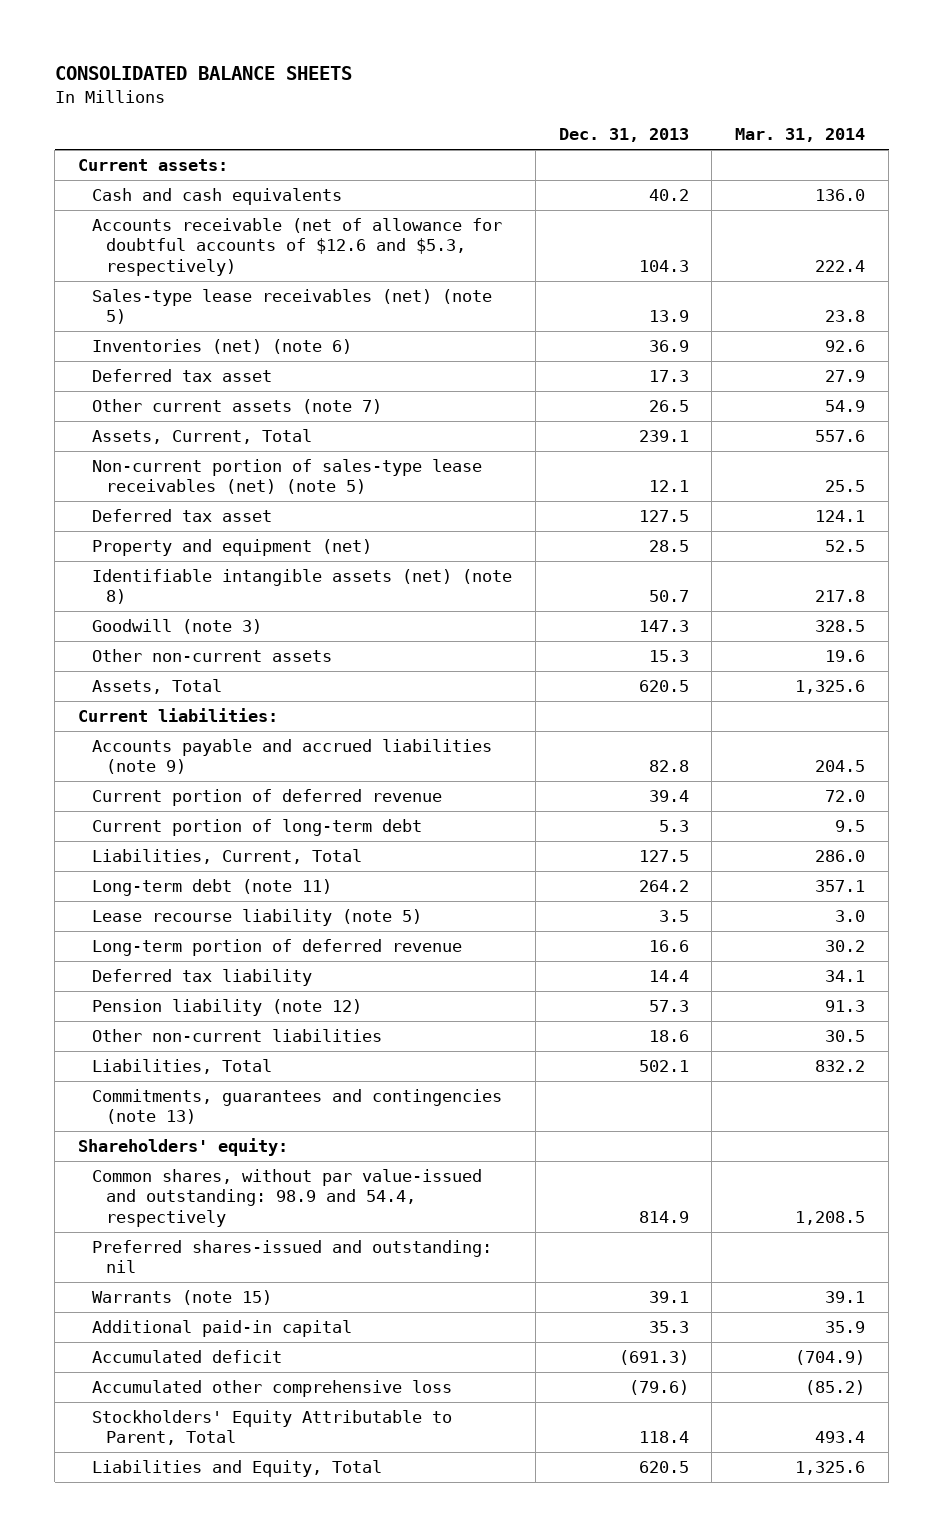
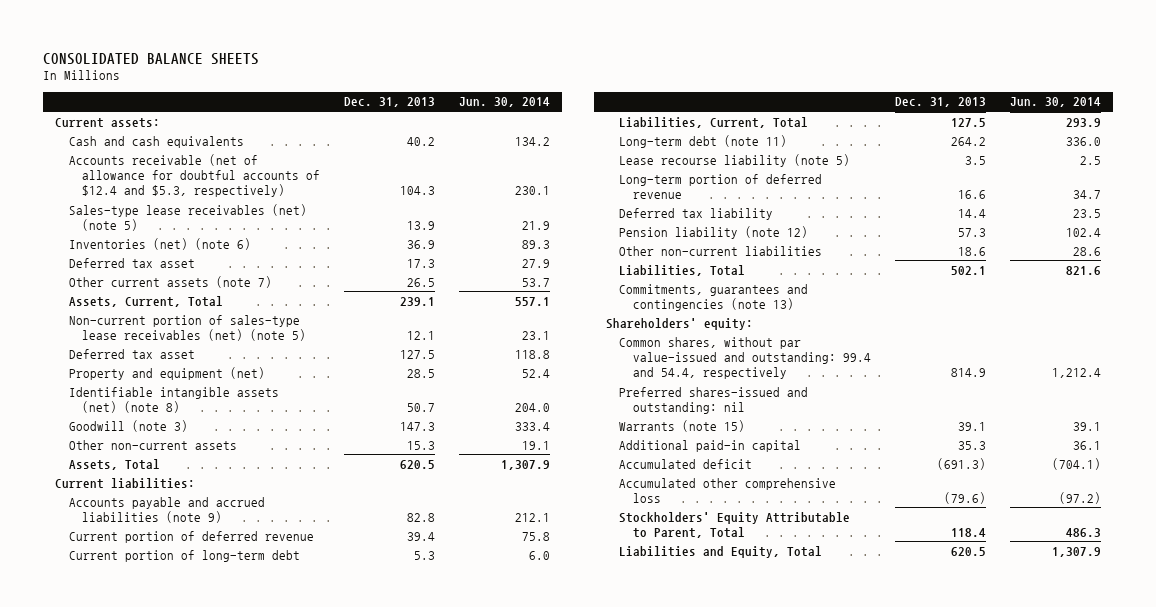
[735,128,866,143] Mar. 31, 2014 -> none
none -> [459,97,551,108] Jun. 30, 2014
[92,218,503,276] Accounts receivable (net of allowance for doubtful accounts of $12.6 and $5.3, respectively) -> [68,153,321,198] Accounts receivable (net of allowance for doubtful accounts of $12.4 and $5.3, respectively)
[92,1169,483,1227] Common shares, without par value-issued and outstanding: 98.9 and 54.4, respectively -> [619,336,871,380] Common shares, without par value-issued and outstanding: 99.4 and 54.4, respectively

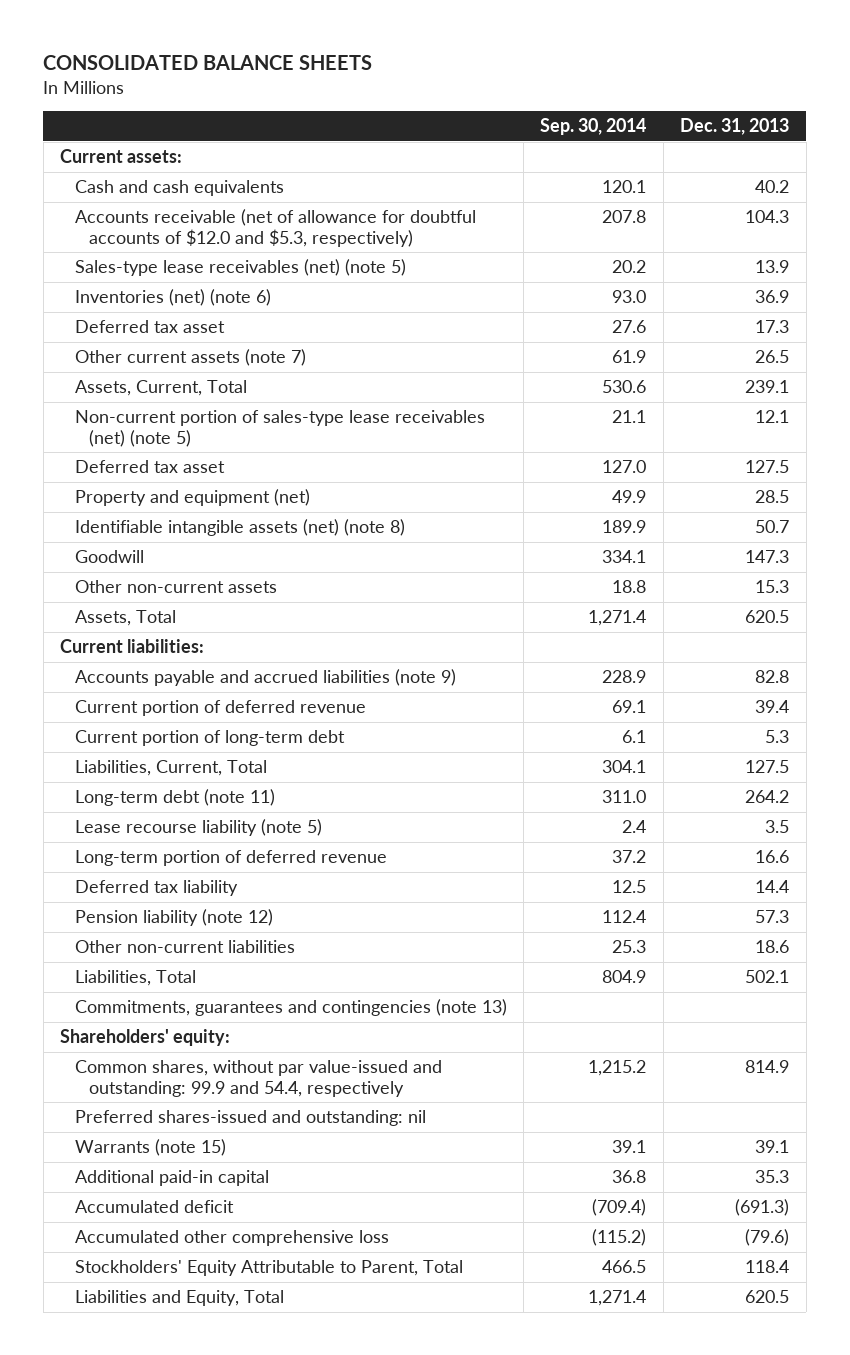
[459,97,551,108] Jun. 30, 2014 -> none
none -> [540,118,647,136] Sep. 30, 2014
[68,153,321,198] Accounts receivable (net of allowance for doubtful accounts of $12.4 and $5.3, respectively) -> [74,209,476,247] Accounts receivable (net of allowance for doubtful accounts of $12.0 and $5.3, respectively)
[68,419,188,432] Goodwill (note 3) -> [74,550,144,564] Goodwill
[619,336,871,380] Common shares, without par value-issued and outstanding: 99.4 and 54.4, respectively -> [74,1060,442,1097] Common shares, without par value-issued and outstanding: 99.9 and 54.4, respectively

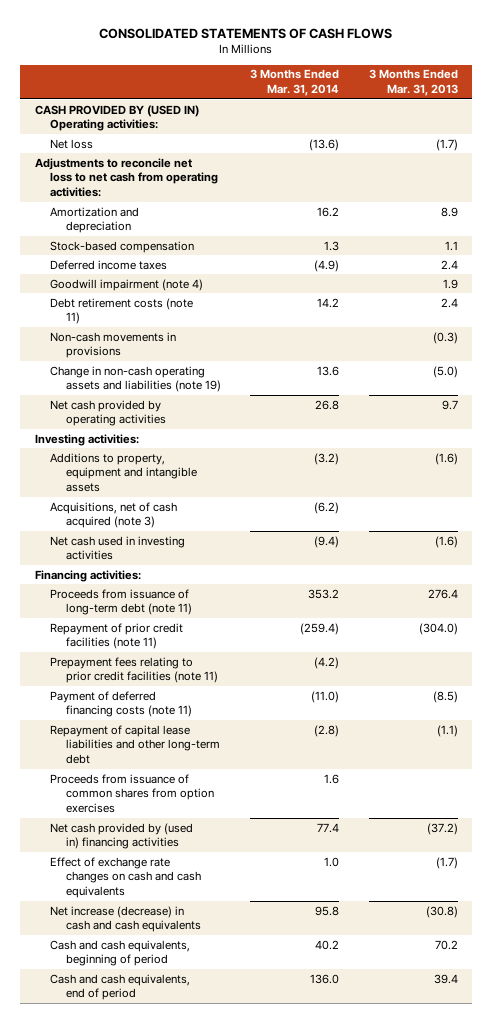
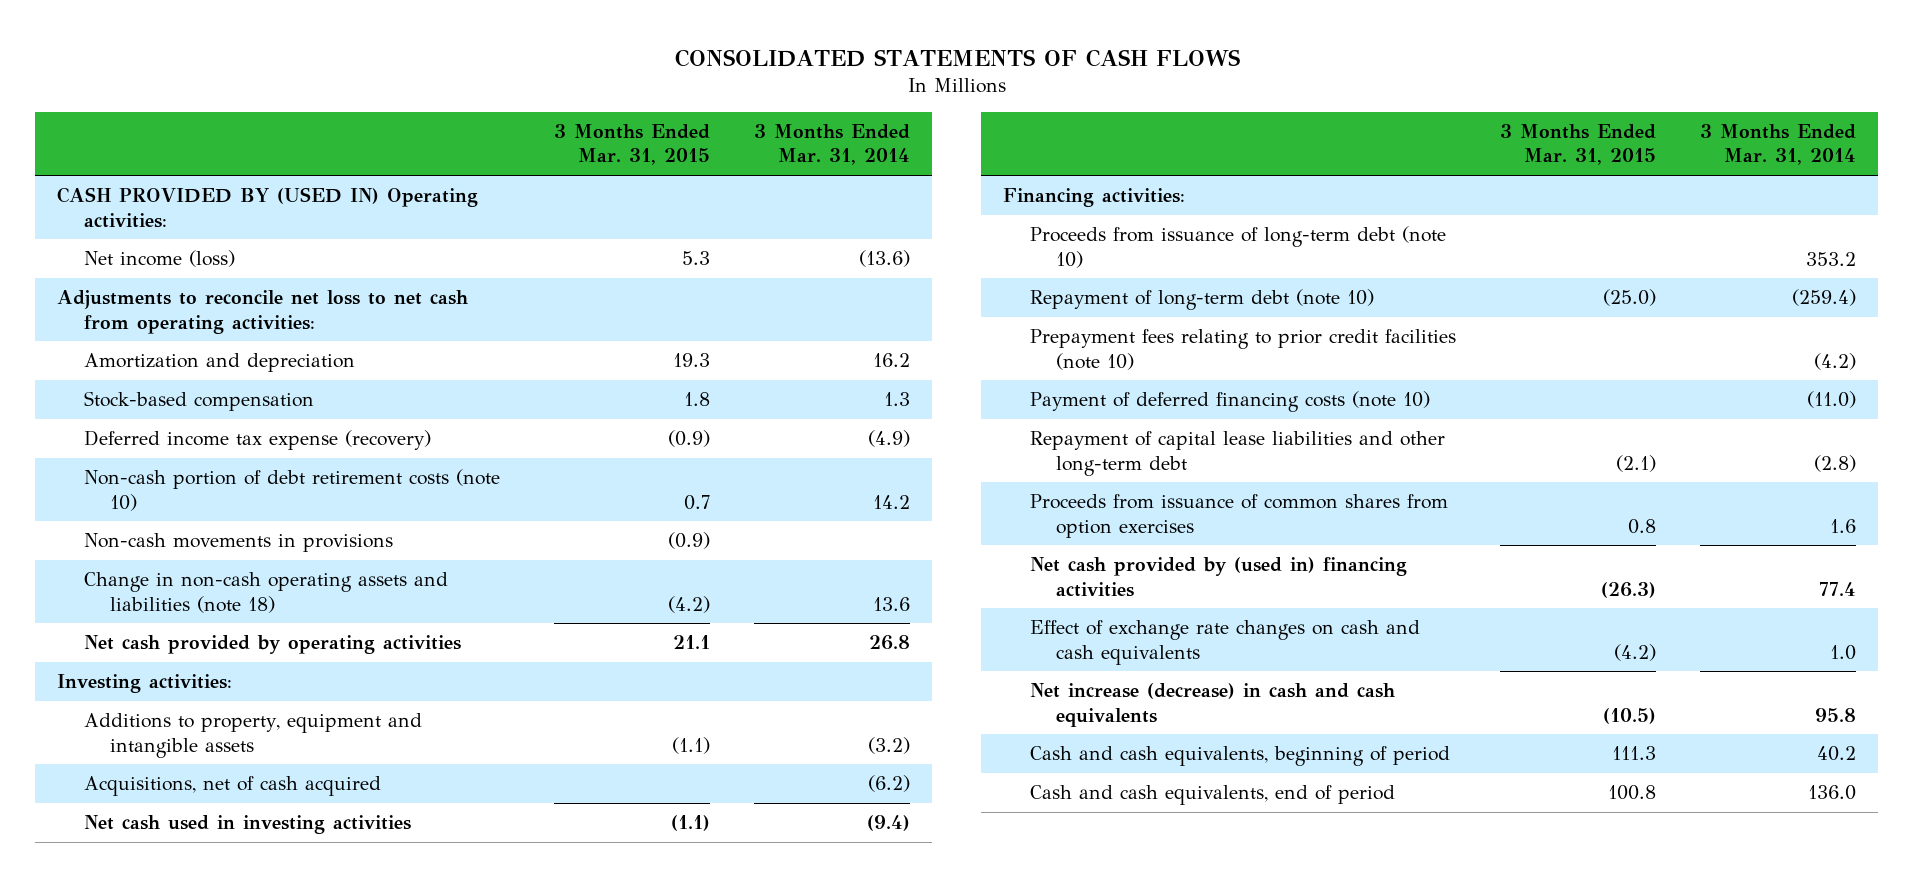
[368,69,458,97] 3 Months Ended Mar. 31, 2013 -> none
none -> [553,124,710,166] 3 Months Ended Mar. 31, 2015
[50,138,94,149] Net loss -> [83,250,235,268] Net income (loss)
[50,278,204,291] Goodwill impairment (note 4) -> none
[50,259,168,270] Deferred income taxes -> [83,430,431,451] Deferred income tax expense (recovery)
[50,297,194,325] Debt retirement costs (note 11) -> [83,469,500,511] Non-cash portion of debt retirement costs (note 10)
[50,365,222,393] Change in non-cash operating assets and liabilities (note 19) -> [83,572,448,613] Change in non-cash operating assets and liabilities (note 18)
[50,501,178,529] Acquisitions, net of cash acquired (note 3) -> [83,776,381,797] Acquisitions, net of cash acquired
[50,588,193,616] Proceeds from issuance of long-term debt (note 11) -> [1029,226,1446,268] Proceeds from issuance of long-term debt (note 10)
[50,622,184,650] Repayment of prior credit facilities (note 11) -> [1029,289,1374,311] Repayment of long-term debt (note 10)
[50,656,219,684] Prepayment fees relating to prior credit facilities (note 11) -> [1029,329,1456,370] Prepayment fees relating to prior credit facilities (note 10)
[50,690,193,718] Payment of deferred financing costs (note 11) -> [1029,391,1430,413] Payment of deferred financing costs (note 10)

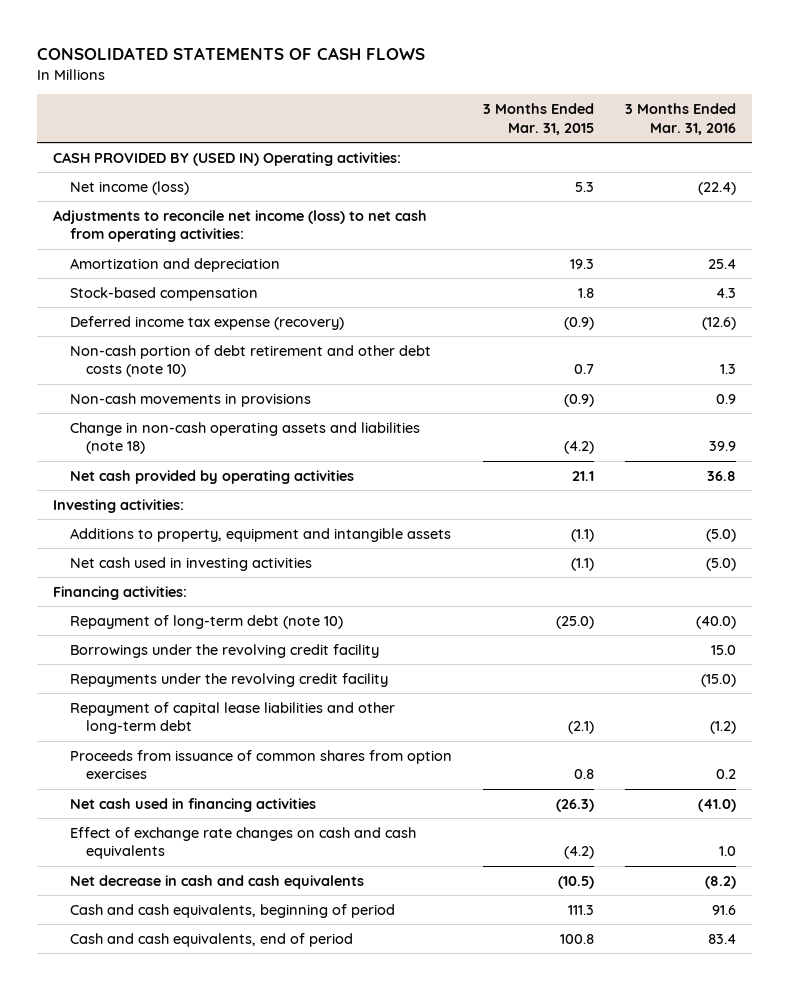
[754,124,911,166] 3 Months Ended Mar. 31, 2014 -> none
none -> [625,103,737,135] 3 Months Ended Mar. 31, 2016
[57,290,469,334] Adjustments to reconcile net loss to net cash from operating activities: -> [53,209,428,243] Adjustments to reconcile net income (loss) to net cash from operating activities:
[83,469,500,511] Non-cash portion of debt retirement costs (note 10) -> [69,344,431,378] Non-cash portion of debt retirement and other debt costs (note 10)
[83,776,381,797] Acquisitions, net of cash acquired -> none
[1029,226,1446,268] Proceeds from issuance of long-term debt (note 10) -> none
[1029,329,1456,370] Prepayment fees relating to prior credit facilities (note 10) -> none
[1029,391,1430,413] Payment of deferred financing costs (note 10) -> none
none -> [69,643,379,658] Borrowings under the revolving credit facility
none -> [69,672,388,687] Repayments under the revolving credit facility
[1029,557,1407,597] Net cash provided by (used in) financing activities -> [69,797,316,812] Net cash used in financing activities
[1029,683,1395,727] Net increase (decrease) in cash and cash equivalents -> [69,874,364,889] Net decrease in cash and cash equivalents

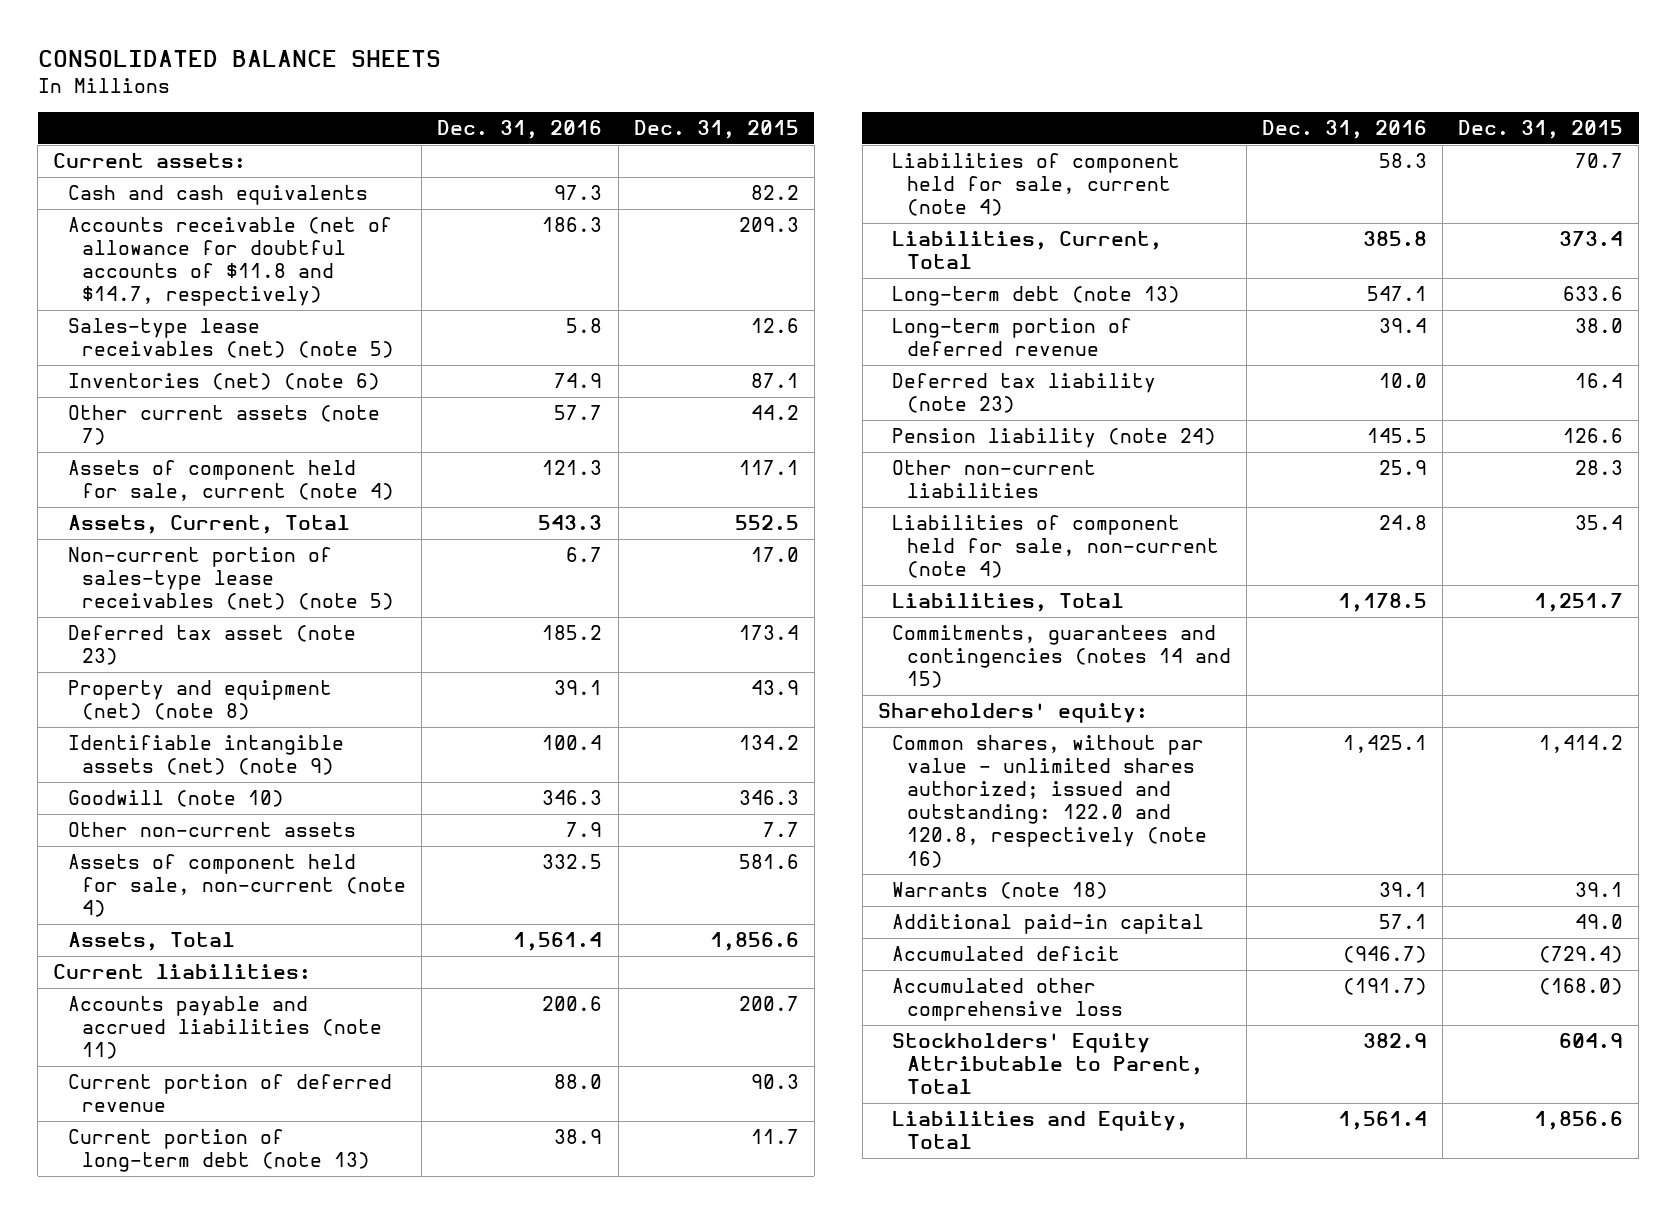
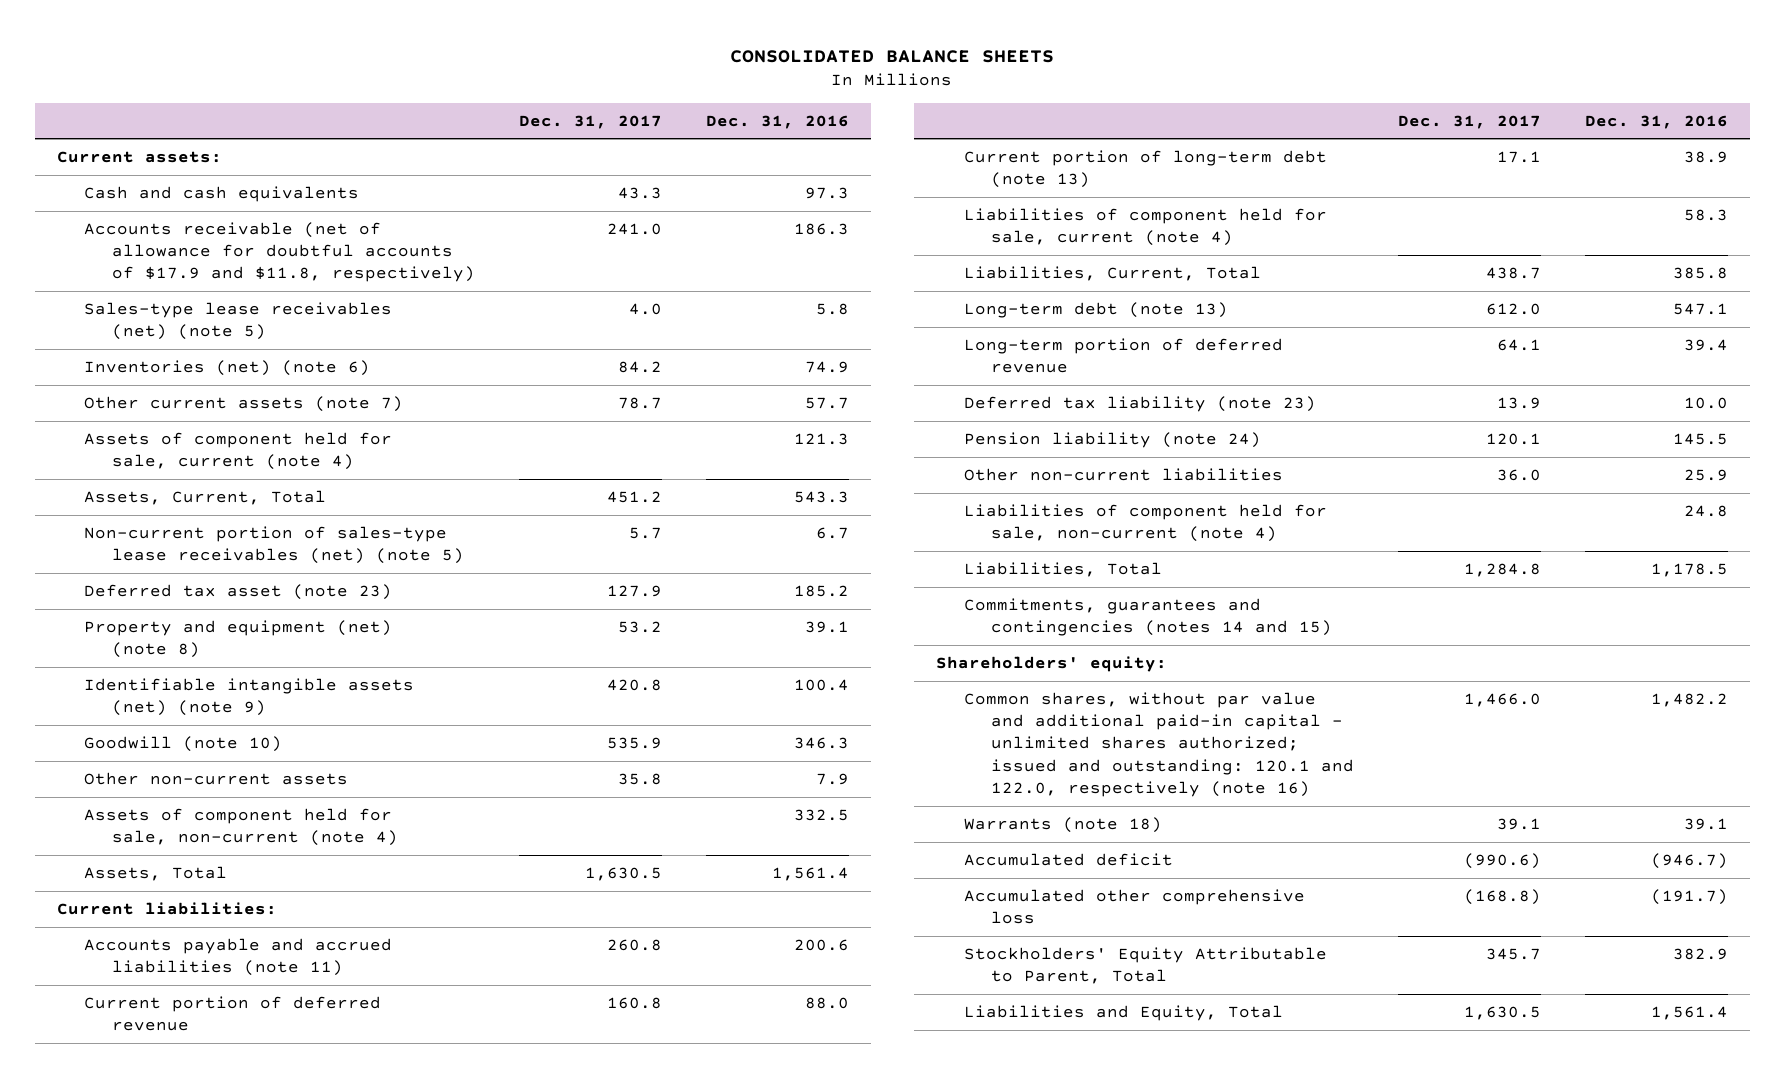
[633,120,799,140] Dec. 31, 2015 -> none
none -> [518,114,662,129] Dec. 31, 2017
[67,217,392,307] Accounts receivable (net of allowance for doubtful accounts of $11.8 and $14.7, respectively) -> [84,221,475,283] Accounts receivable (net of allowance for doubtful accounts of $17.9 and $11.8, respectively)
[892,735,1207,868] Common shares, without par value - unlimited shares authorized; issued and outstanding: 122.0 and 120.8, respectively (note 16) -> [963,691,1355,797] Common shares, without par value and additional paid-in capital - unlimited shares authorized; issued and outstanding: 120.1 and 122.0, respectively (note 16)
[1342,735,1427,754] 1,425.1 -> [1651,692,1729,707] 1,482.2
[892,914,1205,935] Additional paid-in capital -> none

